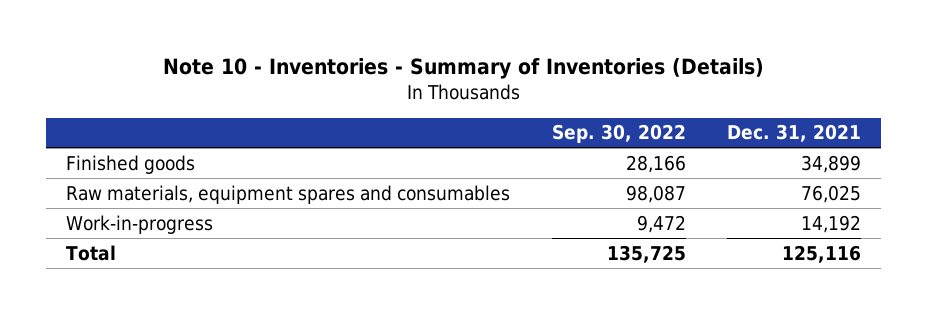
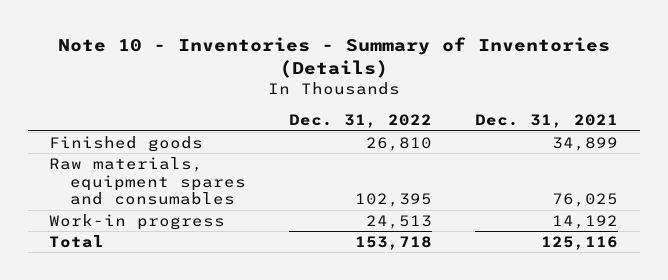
[551,124,686,144] Sep. 30, 2022 -> none
none -> [289,114,433,129] Dec. 31, 2022
[66,214,214,234] Work-in-progress -> [49,213,226,230] Work-in progress

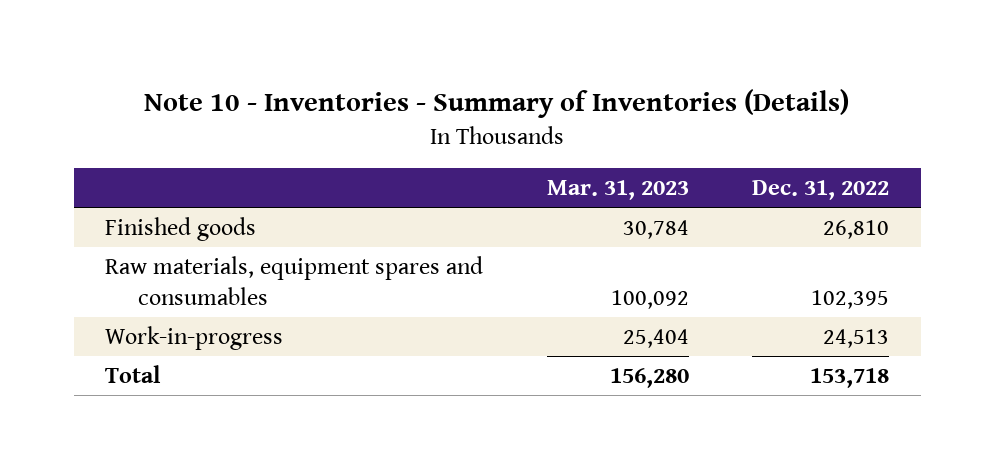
[475,114,619,129] Dec. 31, 2021 -> none
none -> [546,179,689,200] Mar. 31, 2023
[49,213,226,230] Work-in progress -> [105,326,284,351] Work-in-progress

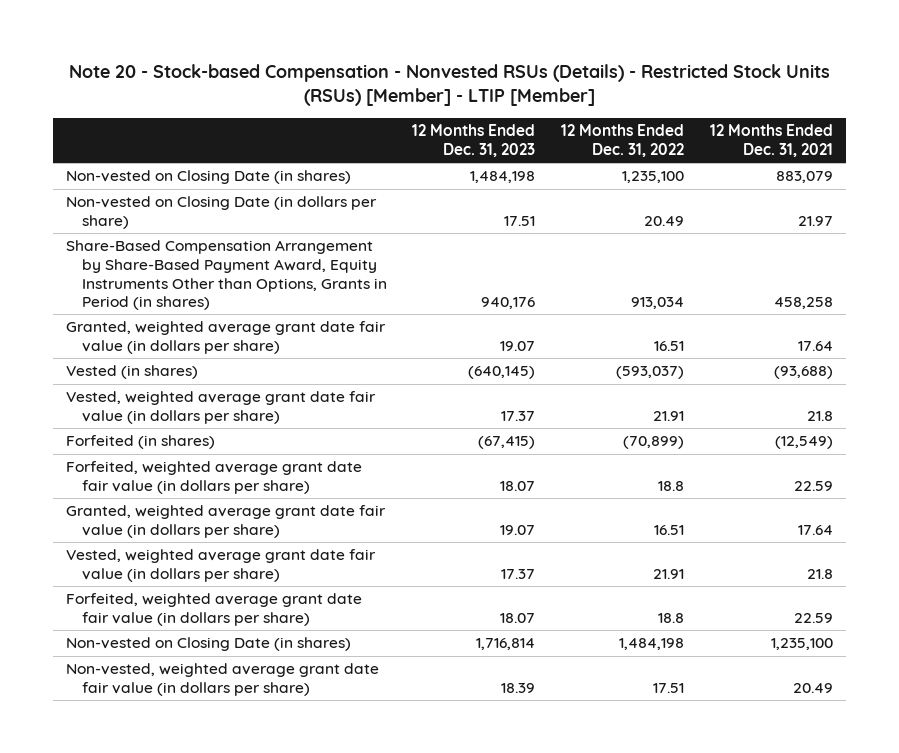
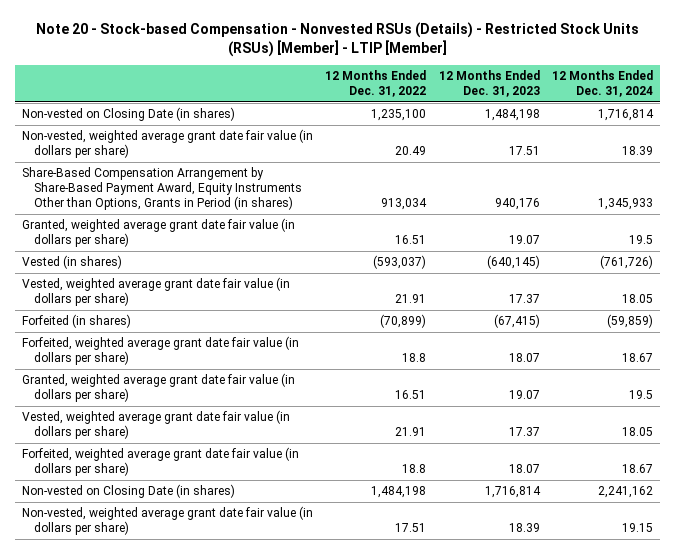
[709,124,833,157] 12 Months Ended Dec. 31, 2021 -> none
none -> [552,70,654,98] 12 Months Ended Dec. 31, 2024
[66,196,378,229] Non-vested on Closing Date (in dollars per share) -> [21,129,313,159] Non-vested, weighted average grant date fair value (in dollars per share)

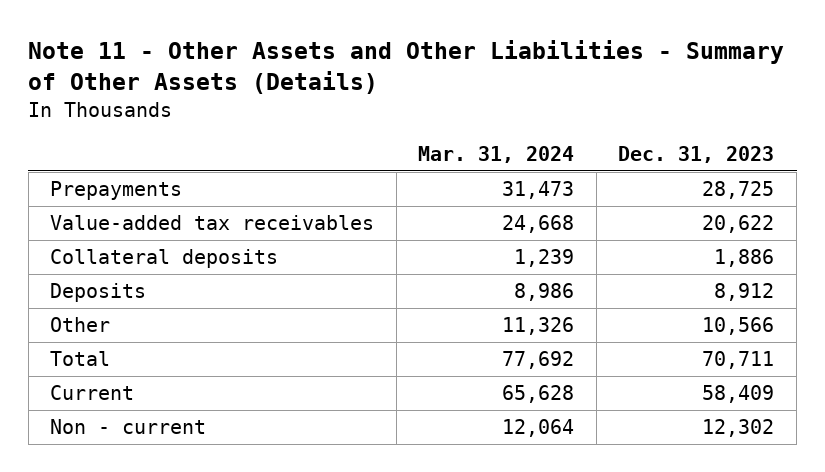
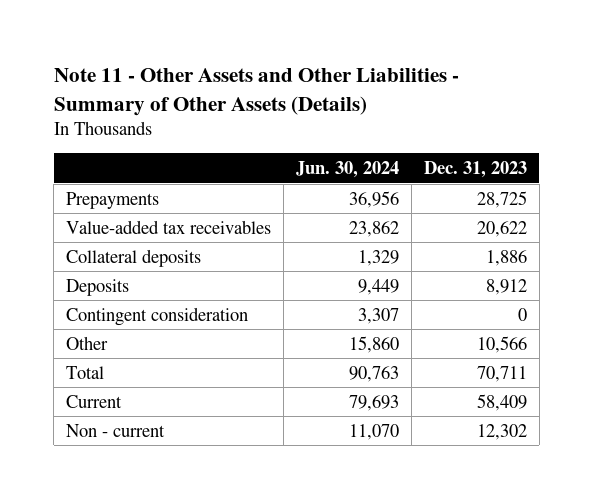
[418,146,575,164] Mar. 31, 2024 -> none
none -> [295,161,399,179] Jun. 30, 2024
none -> [66,306,249,326] Contingent consideration

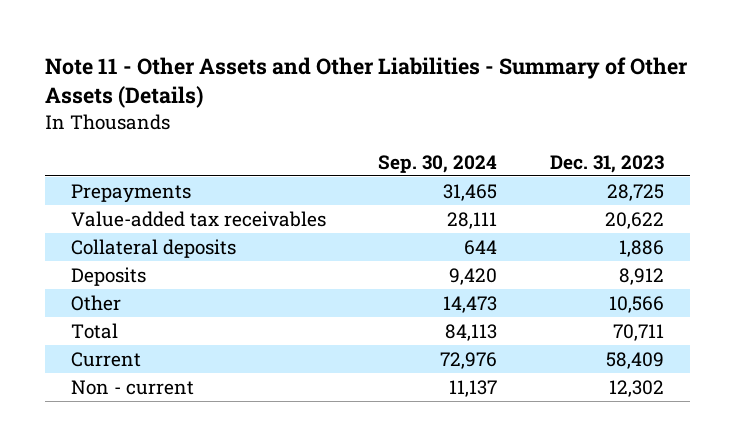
[295,161,399,179] Jun. 30, 2024 -> none
none -> [378,154,498,173] Sep. 30, 2024
[66,306,249,326] Contingent consideration -> none

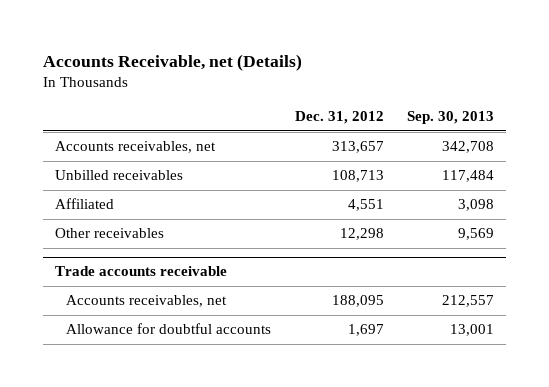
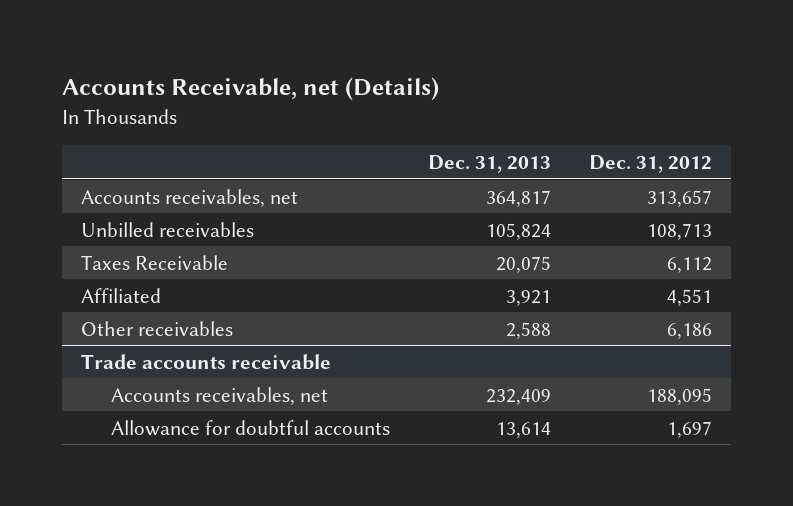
[407,111,495,125] Sep. 30, 2013 -> none
none -> [427,154,551,173] Dec. 31, 2013
none -> [81,254,229,270] Taxes Receivable
[339,228,384,241] 12,298 -> [666,322,712,339] 6,186

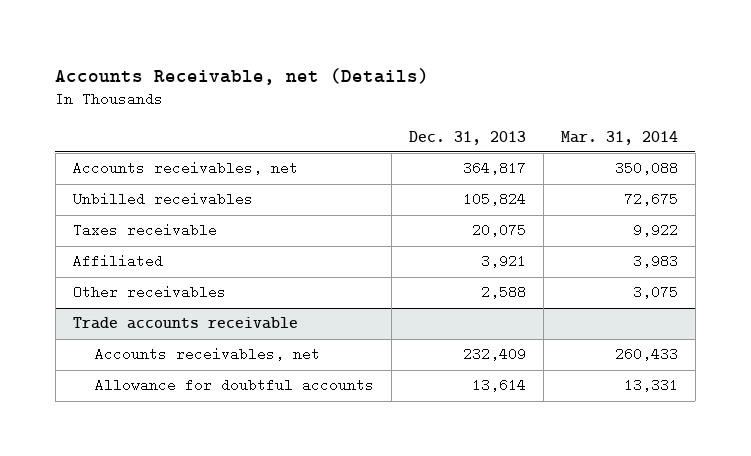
[588,154,712,173] Dec. 31, 2012 -> none
none -> [560,130,678,145] Mar. 31, 2014
[81,254,229,270] Taxes Receivable -> [72,223,217,238] Taxes receivable

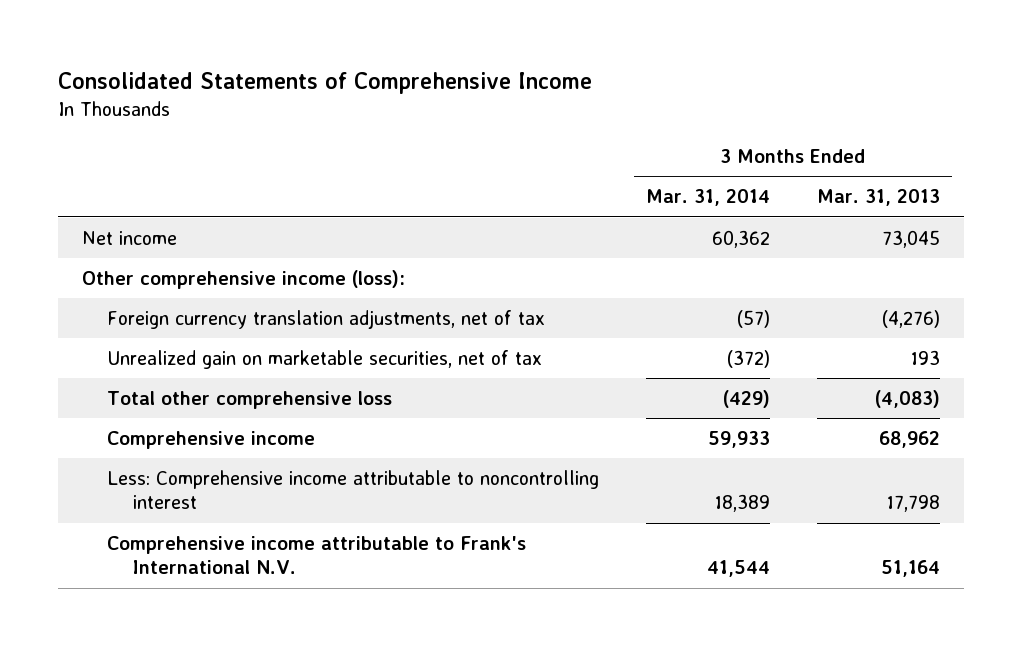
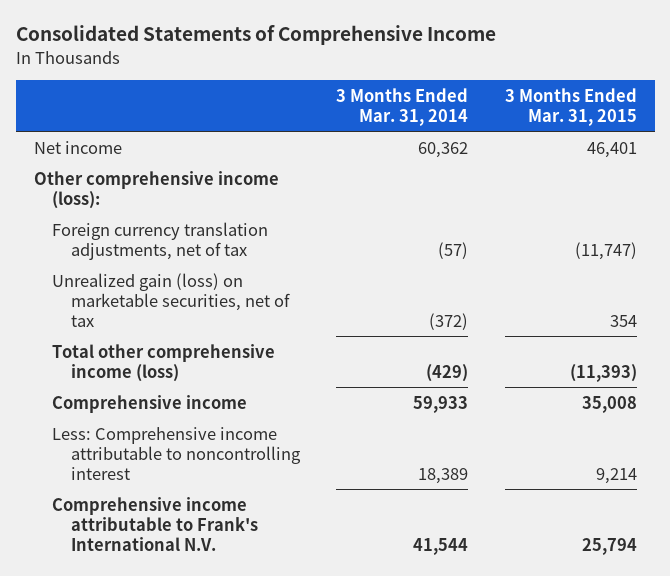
[817,189,941,207] Mar. 31, 2013 -> none
none -> [504,87,637,126] 3 Months Ended Mar. 31, 2015
[107,349,543,369] Unrealized gain on marketable securities, net of tax -> [52,272,290,327] Unrealized gain (loss) on marketable securities, net of tax
[107,390,393,409] Total other comprehensive loss -> [52,343,276,382] Total other comprehensive income (loss)

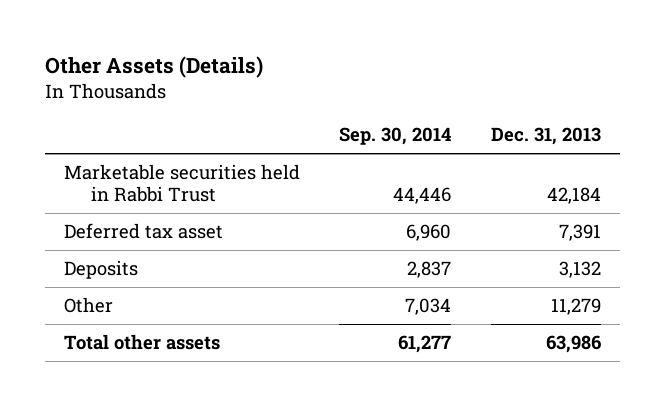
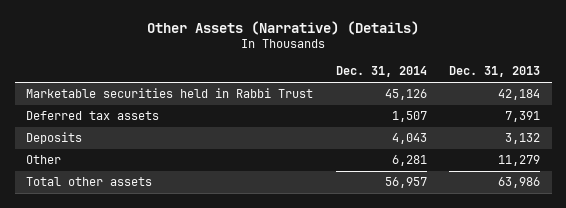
[44,56,263,79] Other Assets (Details) -> [147,20,420,35] Other Assets (Narrative) (Details)
[339,127,452,146] Sep. 30, 2014 -> none
none -> [335,66,427,78] Dec. 31, 2014
[64,223,224,240] Deferred tax asset -> [26,111,160,121] Deferred tax assets

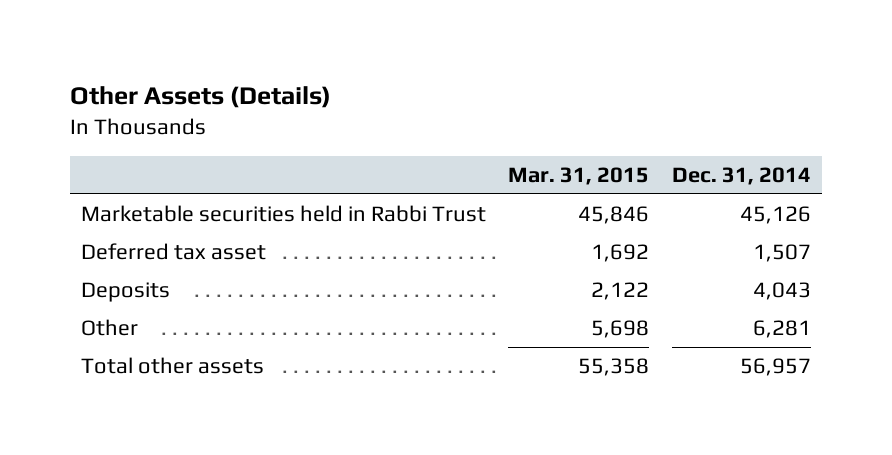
[147,20,420,35] Other Assets (Narrative) (Details) -> [69,86,331,109] Other Assets (Details)
[449,66,541,78] Dec. 31, 2013 -> none
none -> [508,167,650,186] Mar. 31, 2015
[26,111,160,121] Deferred tax assets -> [81,243,267,261] Deferred tax asset

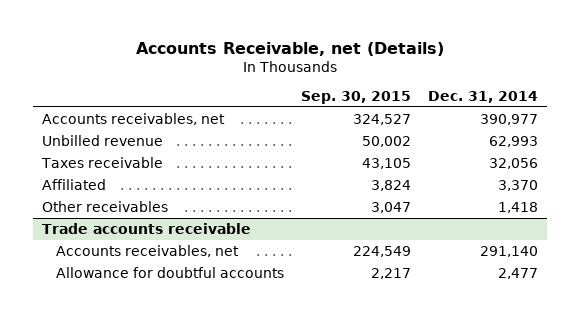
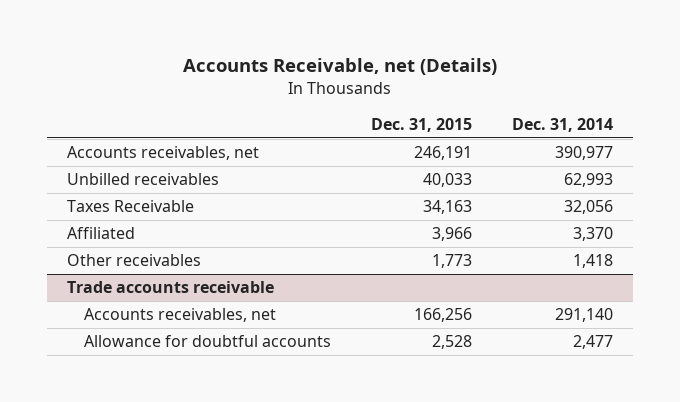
[300,91,411,105] Sep. 30, 2015 -> none
none -> [370,117,472,132] Dec. 31, 2015
[41,134,163,146] Unbilled revenue -> [67,173,220,186] Unbilled receivables
[40,156,163,168] Taxes receivable -> [67,200,195,213] Taxes Receivable

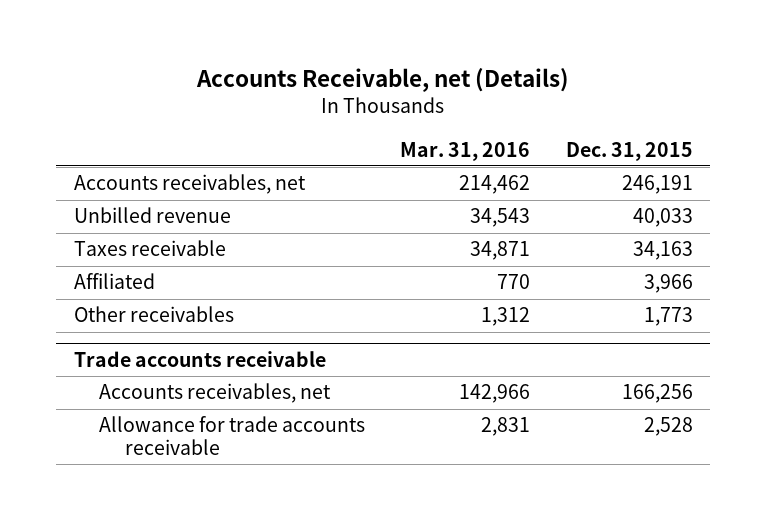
[511,117,613,132] Dec. 31, 2014 -> none
none -> [400,141,531,161] Mar. 31, 2016
[67,173,220,186] Unbilled receivables -> [73,207,231,224] Unbilled revenue
[67,200,195,213] Taxes Receivable -> [73,240,226,257] Taxes receivable
[83,335,331,348] Allowance for doubtful accounts -> [99,416,366,456] Allowance for trade accounts receivable

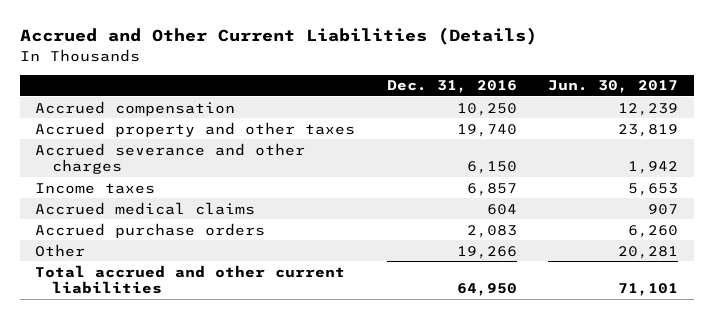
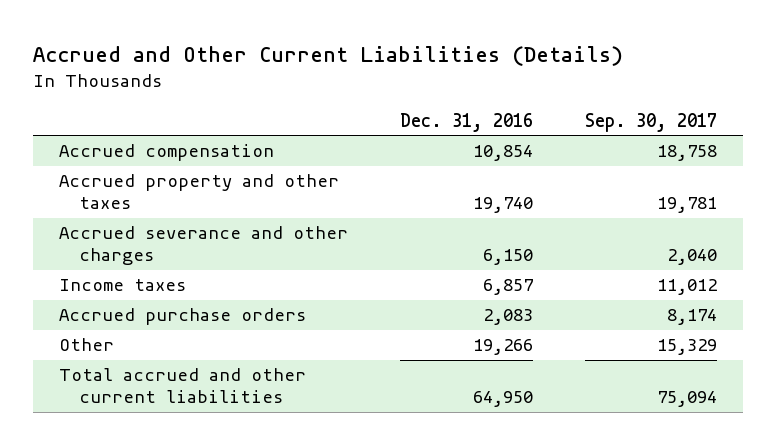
[548,80,679,94] Jun. 30, 2017 -> none
none -> [585,112,718,132] Sep. 30, 2017
[456,102,517,116] 10,250 -> [472,145,533,162] 10,854
[35,201,256,215] Accrued medical claims -> none

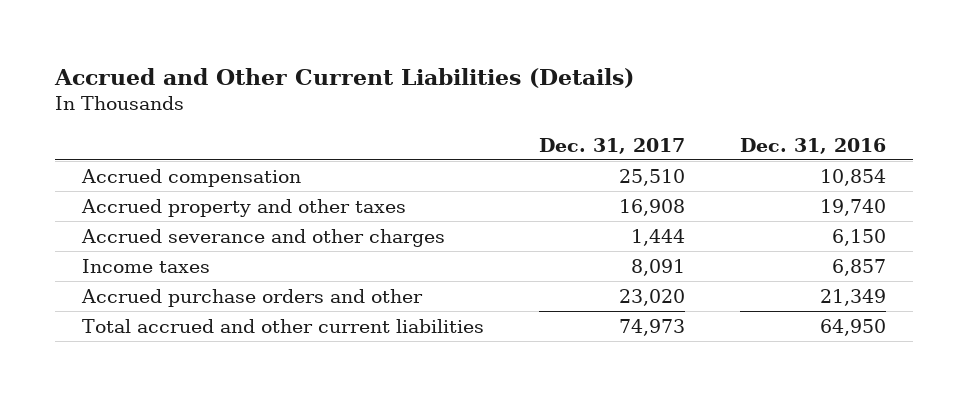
[585,112,718,132] Sep. 30, 2017 -> none
none -> [539,137,686,154] Dec. 31, 2017
[58,338,114,352] Other -> none
[58,308,306,326] Accrued purchase orders -> [81,289,424,308] Accrued purchase orders and other
[482,309,533,326] 2,083 -> [819,289,886,307] 21,349

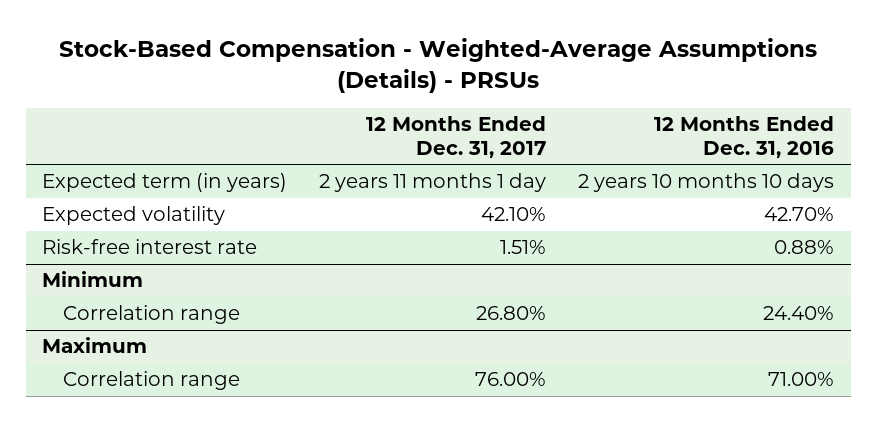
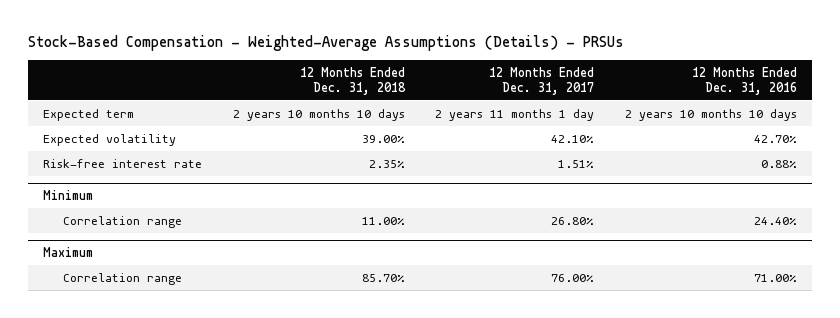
none -> [299,66,406,95] 12 Months Ended Dec. 31, 2018
[41,173,287,193] Expected term (in years) -> [43,108,135,121] Expected term

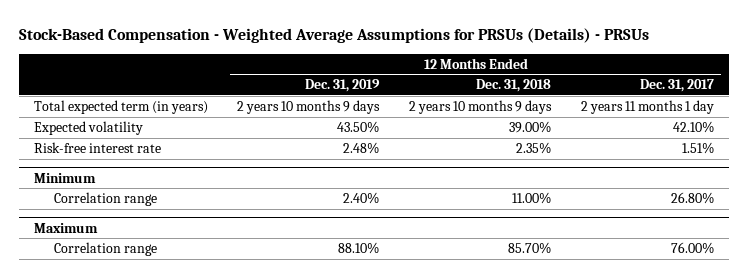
[27,35,624,52] Stock-Based Compensation - Weighted-Average Assumptions (Details) - PRSUs -> [18,27,649,43] Stock-Based Compensation - Weighted Average Assumptions for PRSUs (Details) - PRSUs
[691,66,797,95] 12 Months Ended Dec. 31, 2016 -> none
none -> [305,79,381,93] Dec. 31, 2019
[43,108,135,121] Expected term -> [33,99,208,114] Total expected term (in years)
[232,108,405,121] 2 years 10 months 10 days -> [409,99,553,114] 2 years 10 months 9 days

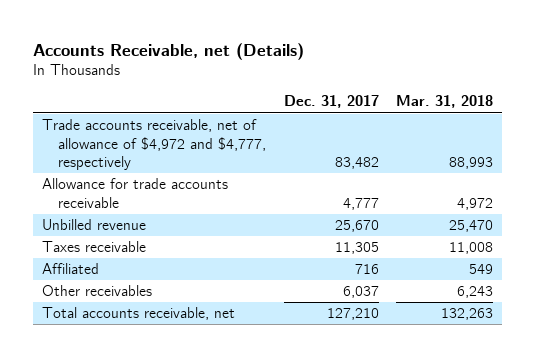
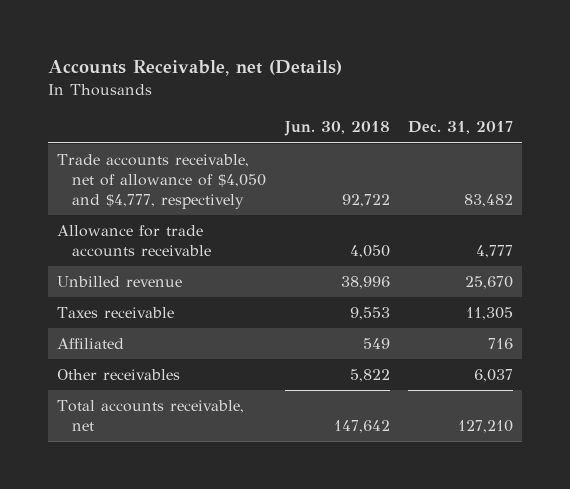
[396,95,494,109] Mar. 31, 2018 -> none
none -> [283,121,390,137] Jun. 30, 2018
[41,119,267,170] Trade accounts receivable, net of allowance of $4,972 and $4,777, respectively -> [57,154,267,210] Trade accounts receivable, net of allowance of $4,050 and $4,777, respectively

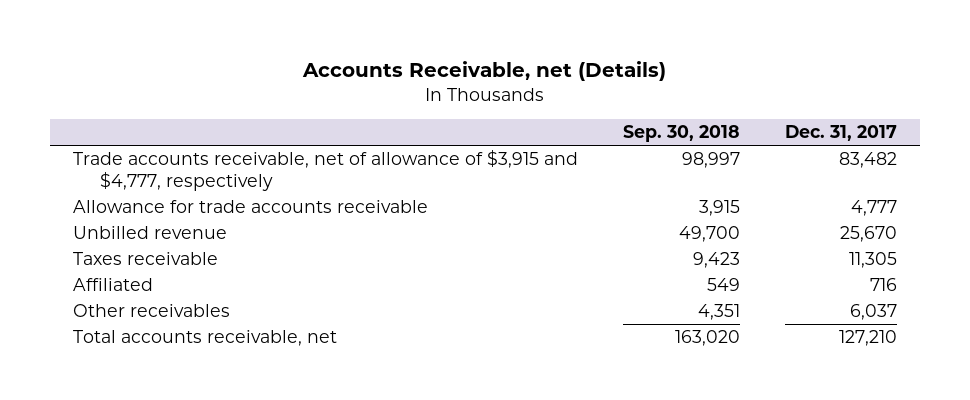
[283,121,390,137] Jun. 30, 2018 -> none
none -> [623,124,741,142] Sep. 30, 2018
[57,154,267,210] Trade accounts receivable, net of allowance of $4,050 and $4,777, respectively -> [72,150,578,192] Trade accounts receivable, net of allowance of $3,915 and $4,777, respectively

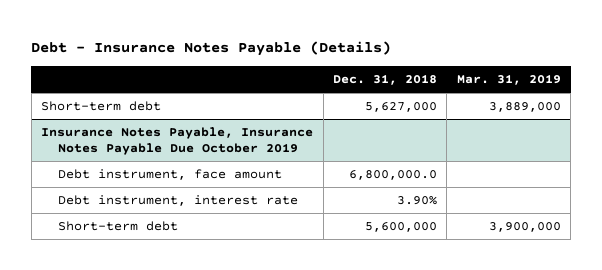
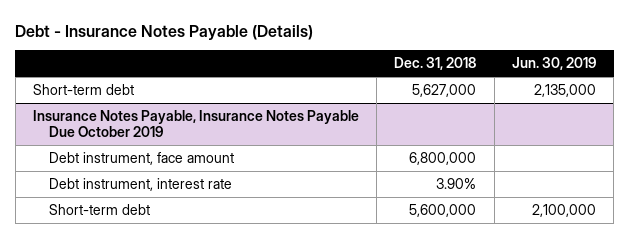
[456,74,561,86] Mar. 31, 2019 -> none
none -> [511,57,596,71] Jun. 30, 2019
[349,170,438,181] 6,800,000.0 -> [409,151,477,165] 6,800,000

